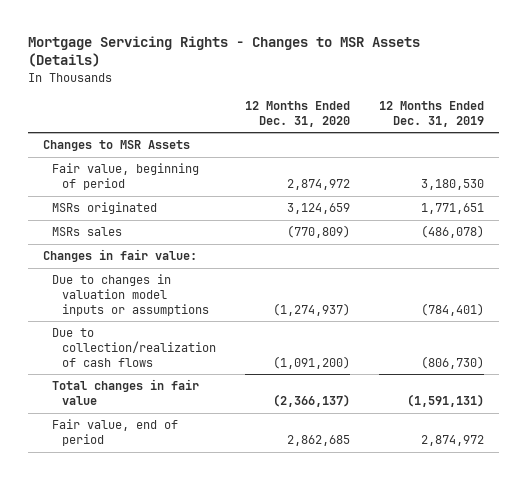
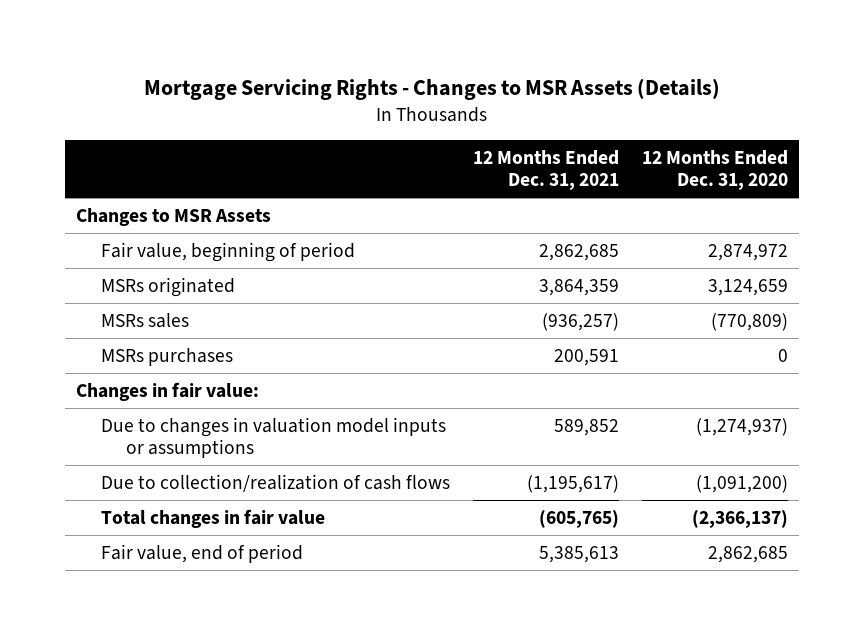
[379,101,485,127] 12 Months Ended Dec. 31, 2019 -> none
none -> [472,149,619,191] 12 Months Ended Dec. 31, 2021
none -> [100,347,233,366] MSRs purchases

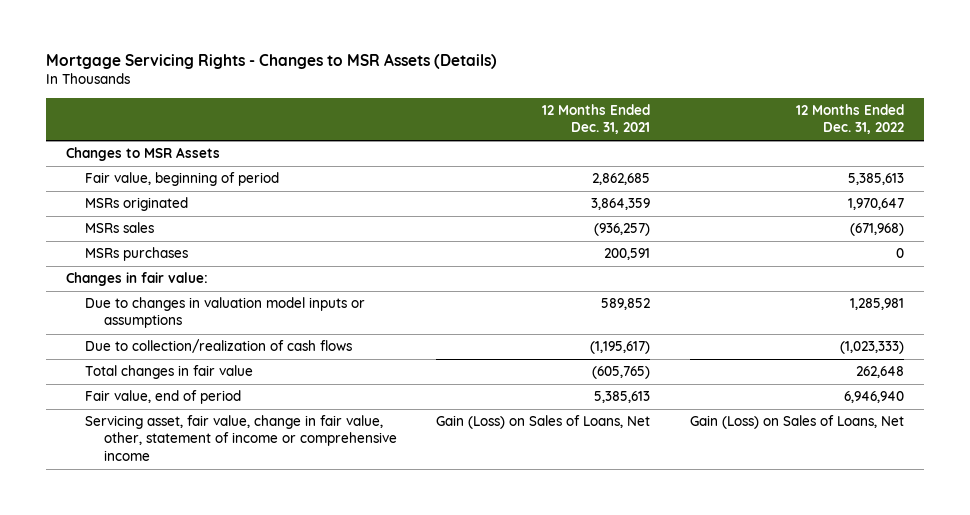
[641,149,788,191] 12 Months Ended Dec. 31, 2020 -> none
none -> [795,103,904,135] 12 Months Ended Dec. 31, 2022
none -> [84,415,397,461] Servicing asset, fair value, change in fair value, other, statement of income or comprehensive income

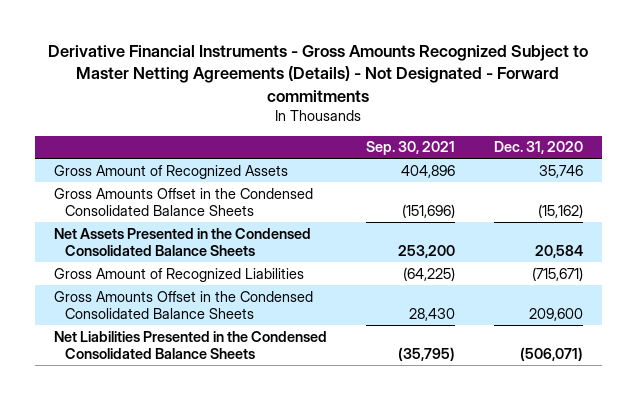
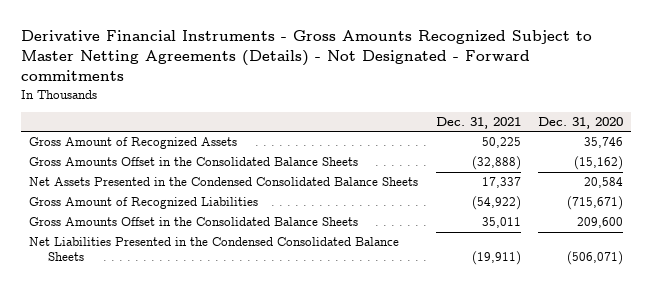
[365,141,455,156] Sep. 30, 2021 -> none
none -> [435,116,521,129] Dec. 31, 2021
[54,187,314,217] Gross Amounts Offset in the Condensed Consolidated Balance Sheets -> [29,157,359,167] Gross Amounts Offset in the Consolidated Balance Sheets
[54,290,314,320] Gross Amounts Offset in the Condensed Consolidated Balance Sheets -> [29,217,359,227] Gross Amounts Offset in the Consolidated Balance Sheets

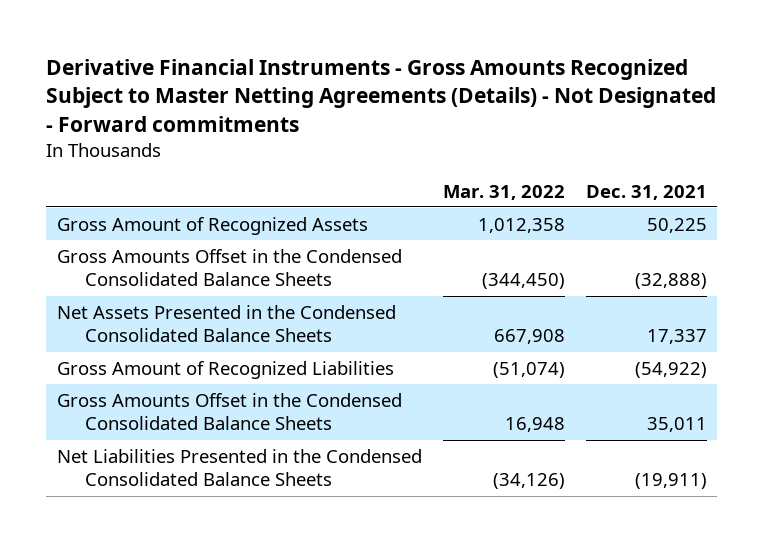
[537,116,623,129] Dec. 31, 2020 -> none
none -> [442,184,565,200] Mar. 31, 2022
[29,157,359,167] Gross Amounts Offset in the Consolidated Balance Sheets -> [56,248,402,287] Gross Amounts Offset in the Condensed Consolidated Balance Sheets
[29,217,359,227] Gross Amounts Offset in the Consolidated Balance Sheets -> [56,392,402,431] Gross Amounts Offset in the Condensed Consolidated Balance Sheets

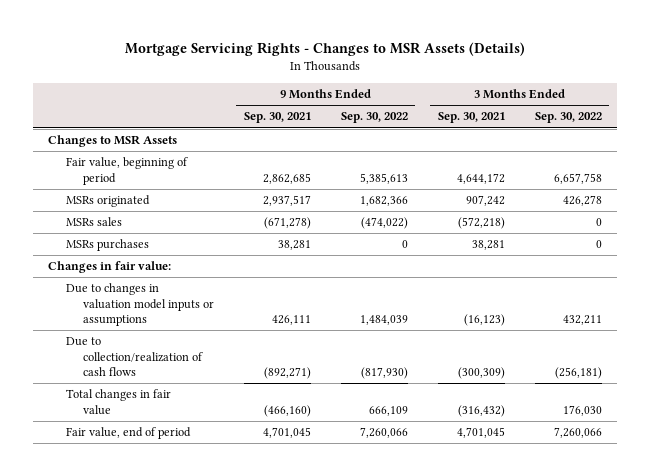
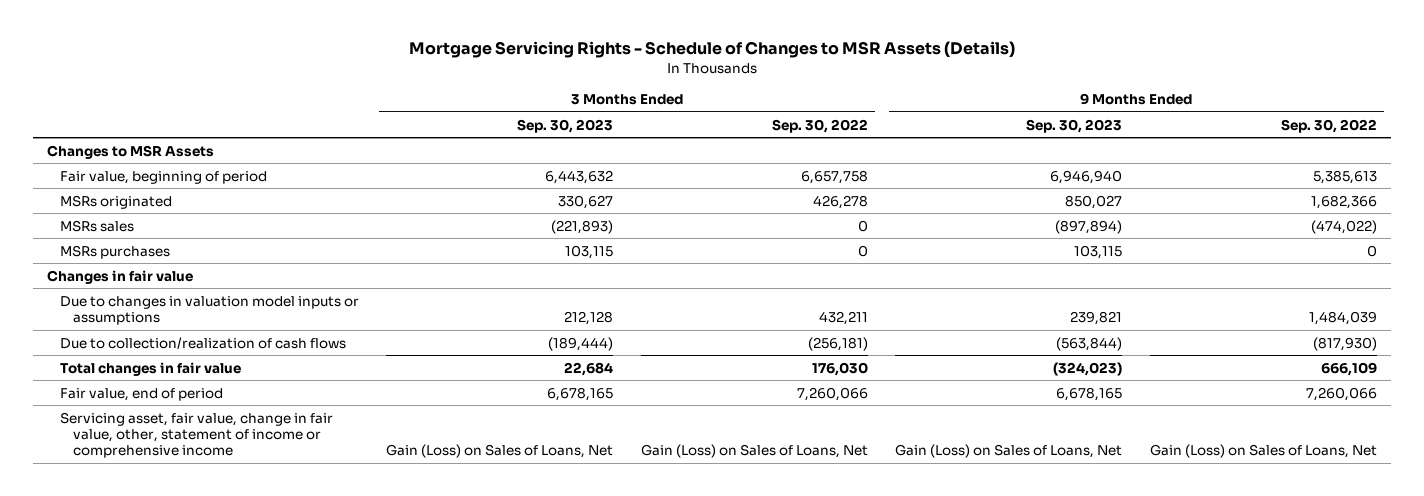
[125,41,526,56] Mortgage Servicing Rights - Changes to MSR Assets (Details) -> [408,41,1015,59] Mortgage Servicing Rights - Schedule of Changes to MSR Assets (Details)
[243,112,311,124] Sep. 30, 2021 -> none
[437,112,505,124] Sep. 30, 2021 -> none
none -> [517,118,614,133] Sep. 30, 2023
none -> [1026,118,1123,133] Sep. 30, 2023
[48,261,172,274] Changes in fair value: -> [46,269,193,284] Changes in fair value
none -> [59,411,333,458] Servicing asset, fair value, change in fair value, other, statement of income or comprehensive income

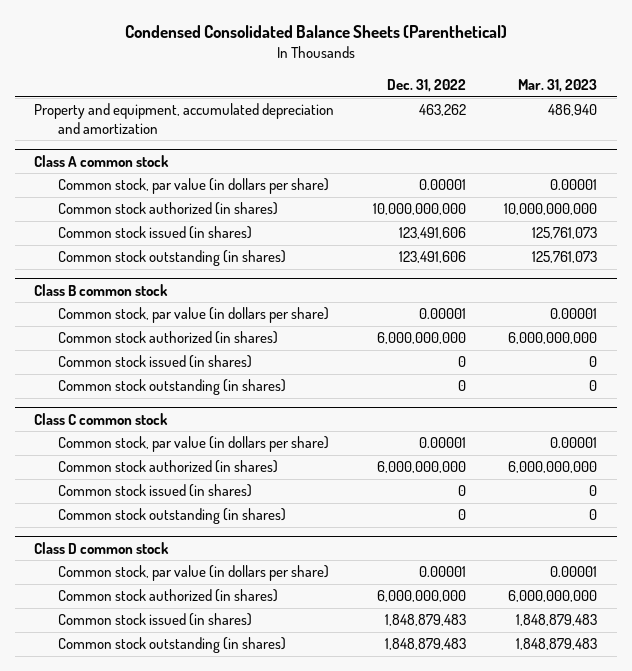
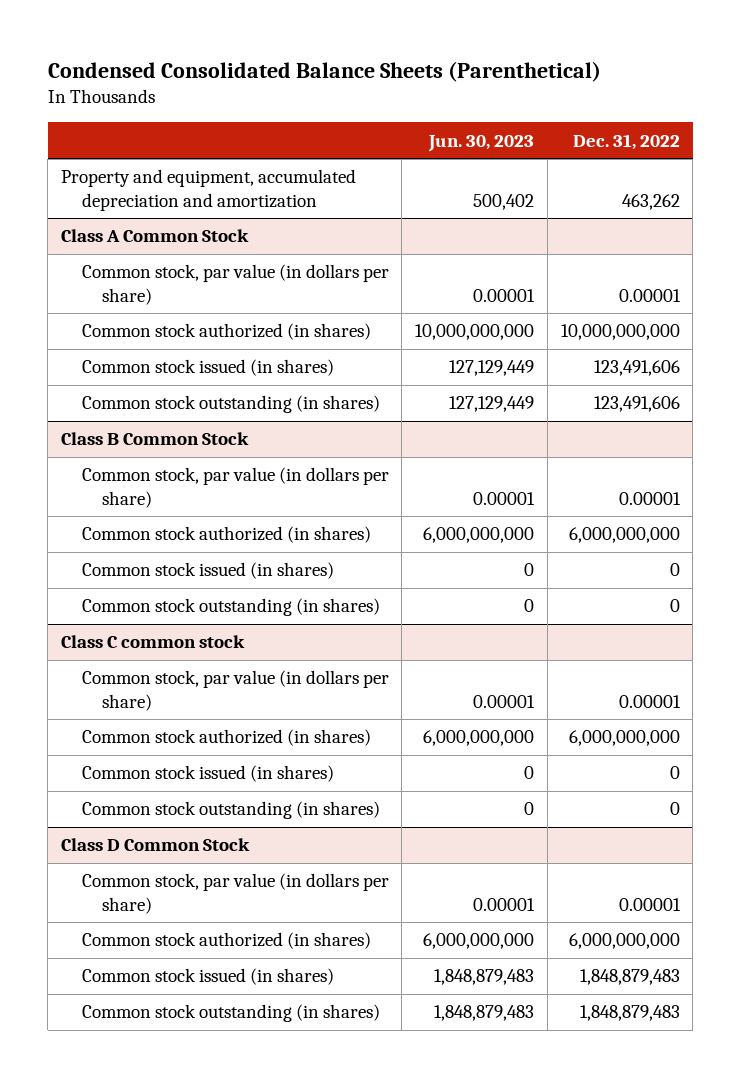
[518,79,598,93] Mar. 31, 2023 -> none
none -> [428,134,535,152] Jun. 30, 2023
[34,154,170,167] Class A common stock -> [61,229,250,243] Class A Common Stock
[34,283,169,296] Class B common stock -> [61,432,250,446] Class B Common Stock
[34,541,170,554] Class D common stock -> [61,838,251,852] Class D Common Stock

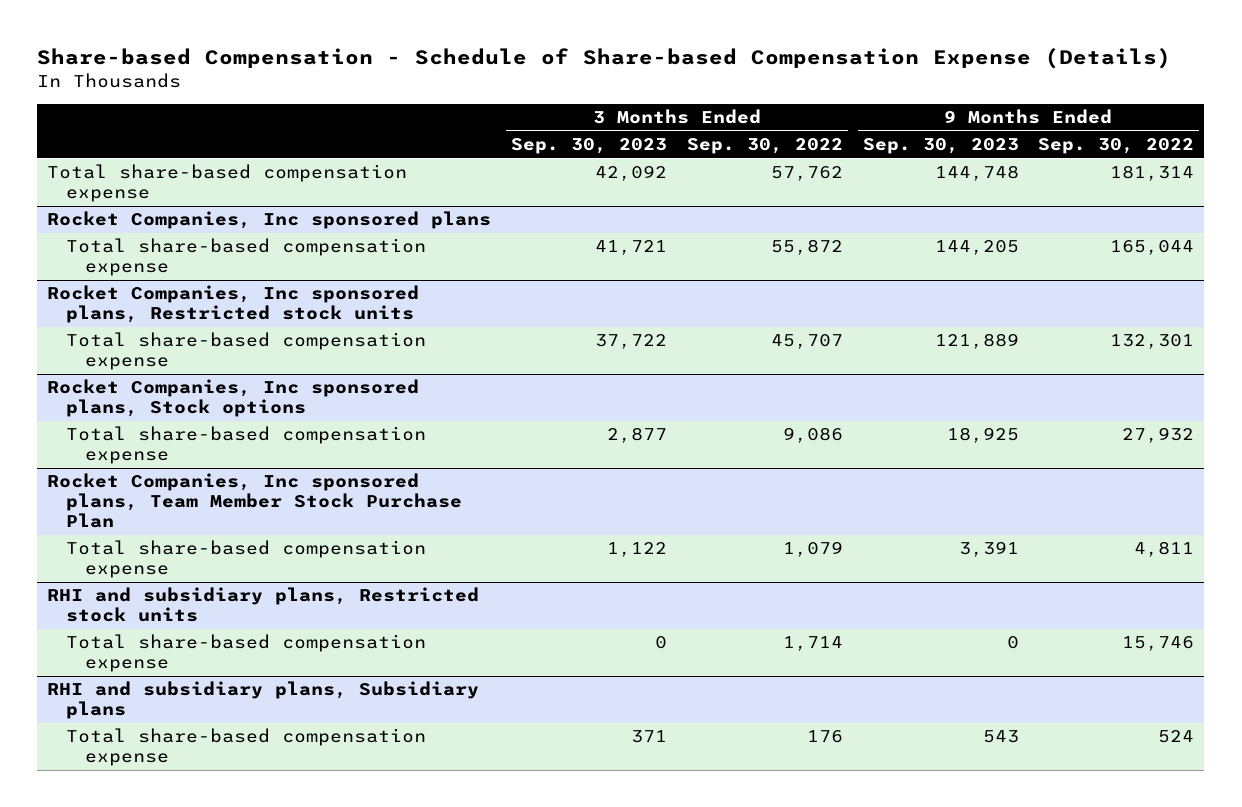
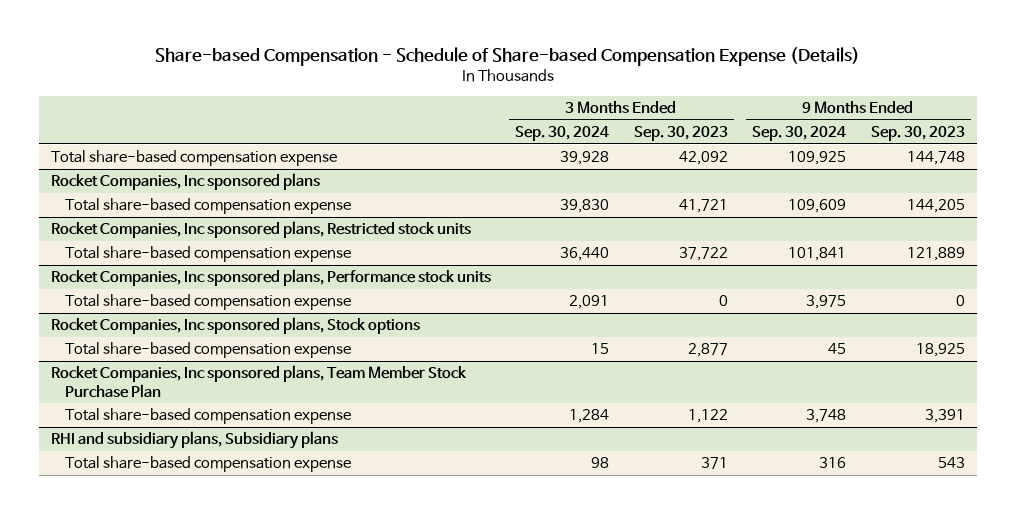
[686,138,843,155] Sep. 30, 2022 -> none
[1038,138,1195,155] Sep. 30, 2022 -> none
none -> [515,126,610,142] Sep. 30, 2024
none -> [752,126,847,142] Sep. 30, 2024
none -> [50,269,491,287] Rocket Companies, Inc sponsored plans, Performance stock units
none -> [64,294,351,311] Total share-based compensation expense
[47,587,480,623] RHI and subsidiary plans, Restricted stock units -> none
[66,634,427,673] Total share-based compensation expense -> none

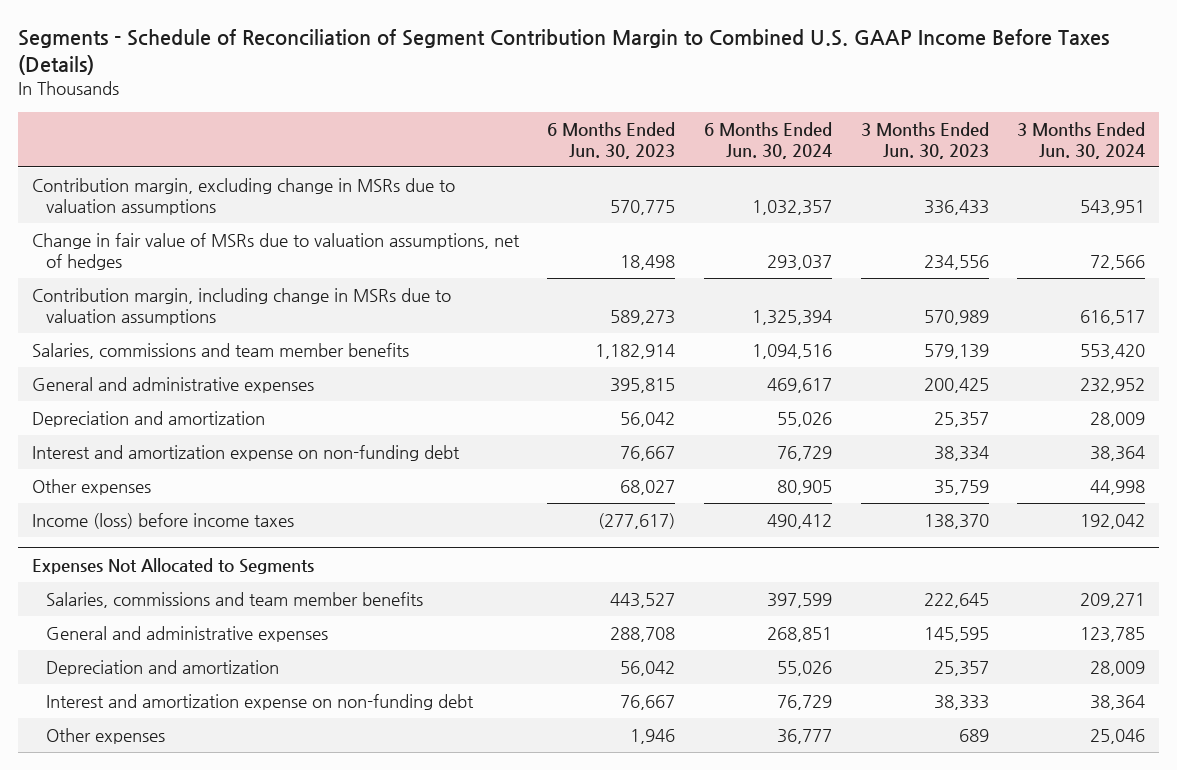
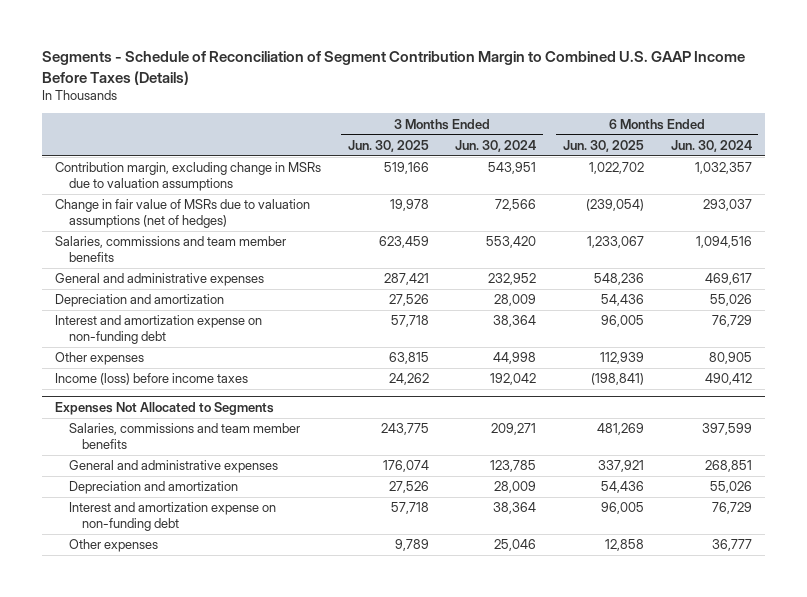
[547,121,676,159] 6 Months Ended Jun. 30, 2023 -> none
[860,121,989,159] 3 Months Ended Jun. 30, 2023 -> none
none -> [347,139,429,152] Jun. 30, 2025
none -> [563,139,645,152] Jun. 30, 2025
[31,288,451,326] Contribution margin, including change in MSRs due to valuation assumptions -> none
[31,233,520,271] Change in fair value of MSRs due to valuation assumptions, net of hedges -> [55,199,311,229] Change in fair value of MSRs due to valuation assumptions (net of hedges)

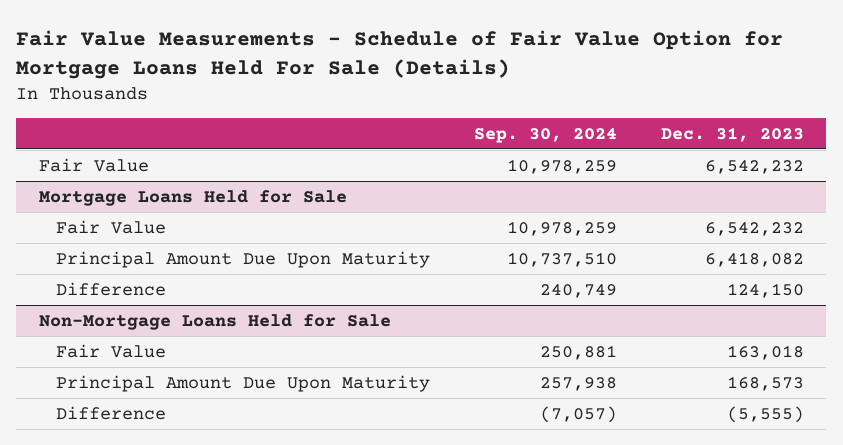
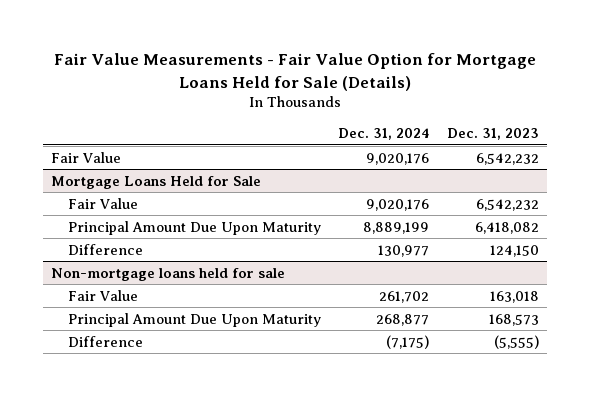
[16,30,784,80] Fair Value Measurements - Schedule of Fair Value Option for Mortgage Loans Held For Sale (Details) -> [53,53,536,91] Fair Value Measurements - Fair Value Option for Mortgage Loans Held for Sale (Details)
[473,127,617,143] Sep. 30, 2024 -> none
none -> [338,128,430,141] Dec. 31, 2024
[38,313,391,330] Non-Mortgage Loans Held for Sale -> [51,267,286,281] Non-mortgage loans held for sale

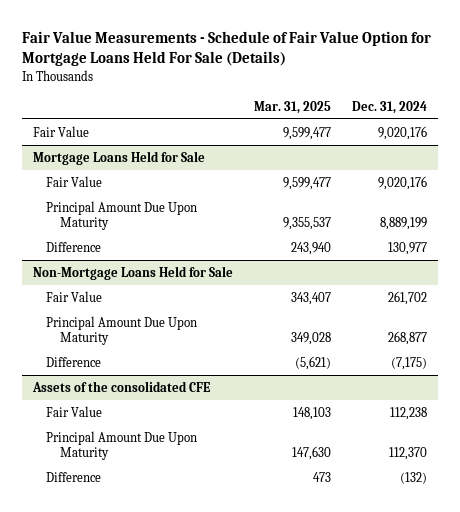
[53,53,536,91] Fair Value Measurements - Fair Value Option for Mortgage Loans Held for Sale (Details) -> [22,30,432,66] Fair Value Measurements - Schedule of Fair Value Option for Mortgage Loans Held For Sale (Details)
[446,128,539,141] Dec. 31, 2023 -> none
none -> [254,100,332,114] Mar. 31, 2025
[51,267,286,281] Non-mortgage loans held for sale -> [32,265,233,280] Non-Mortgage Loans Held for Sale
none -> [31,380,210,392] Assets of the consolidated CFE
none -> [46,405,103,417] Fair Value
none -> [46,430,198,461] Principal Amount Due Upon Maturity
none -> [46,471,102,482] Difference

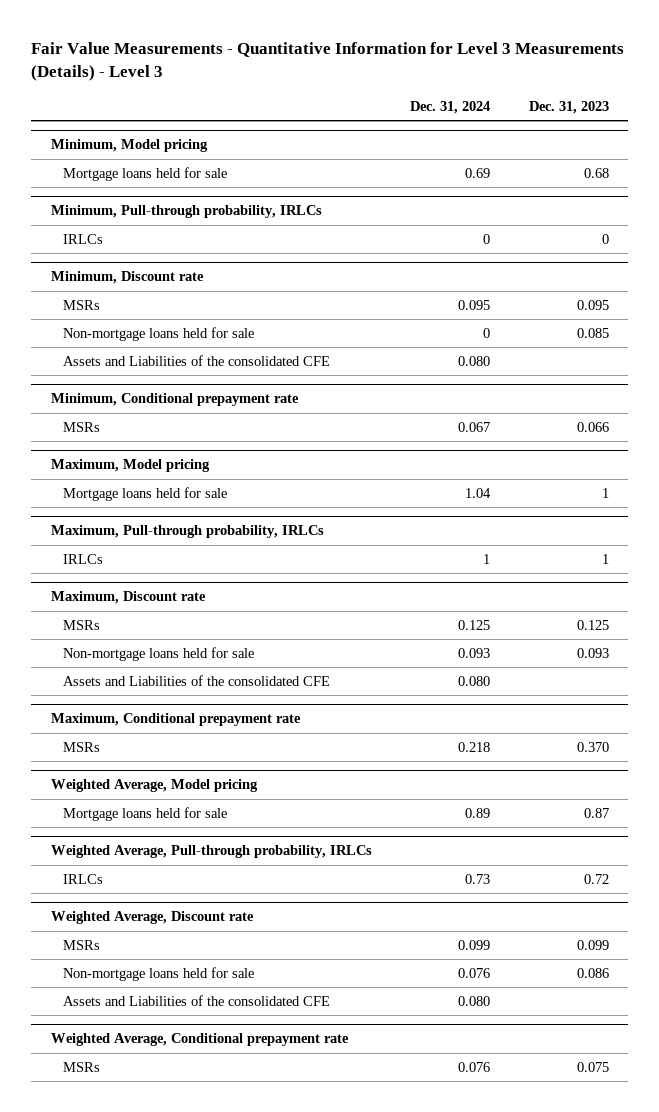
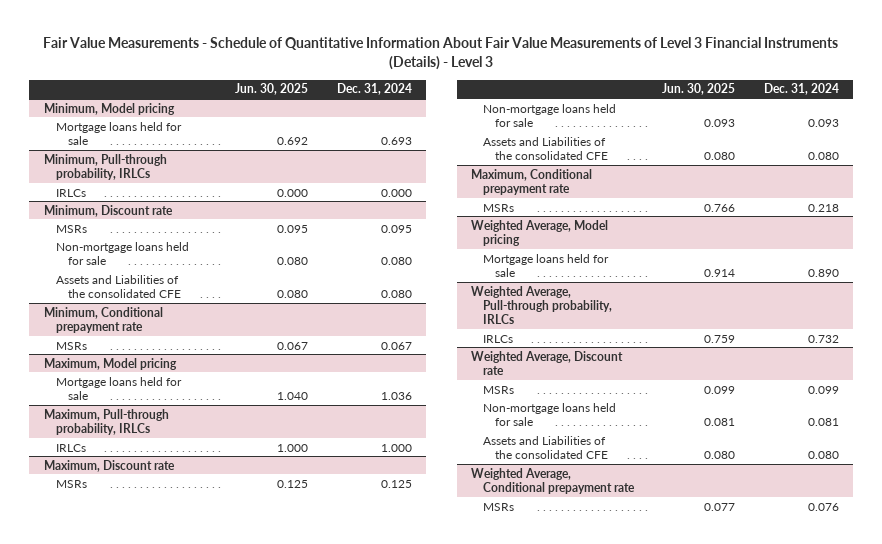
[31,42,625,82] Fair Value Measurements - Quantitative Information for Level 3 Measurements (Details) - Level 3 -> [43,37,839,71] Fair Value Measurements - Schedule of Quantitative Information About Fair Value Measurements of Level 3 Financial Instruments (Details) - Level 3
[528,100,609,114] Dec. 31, 2023 -> none
none -> [235,83,309,96] Jun. 30, 2025
[465,167,491,178] 0.69 -> [380,137,412,146] 0.693
[483,233,491,244] 0 -> [380,188,412,197] 0.000
[483,327,491,338] 0 -> [380,257,412,266] 0.080
[465,487,492,498] 1.04 -> [380,392,412,401] 1.036
[483,553,491,564] 1 -> [380,443,412,452] 1.000
[465,807,491,818] 0.89 -> [807,269,839,278] 0.890
[465,873,491,884] 0.73 -> [807,334,839,343] 0.732
[458,967,491,978] 0.076 -> [807,418,839,427] 0.081

